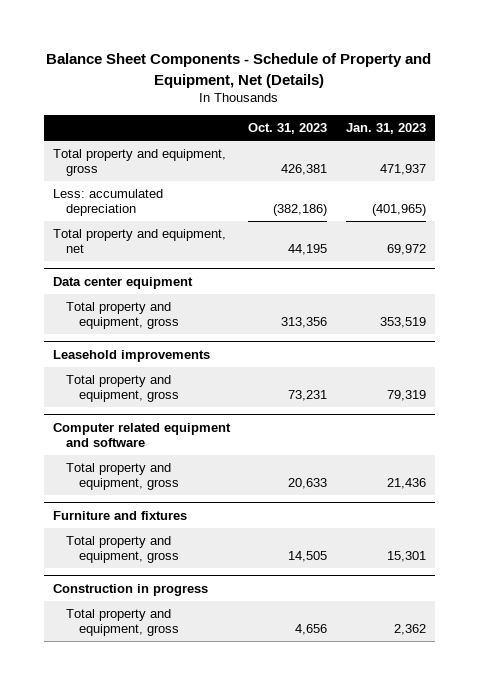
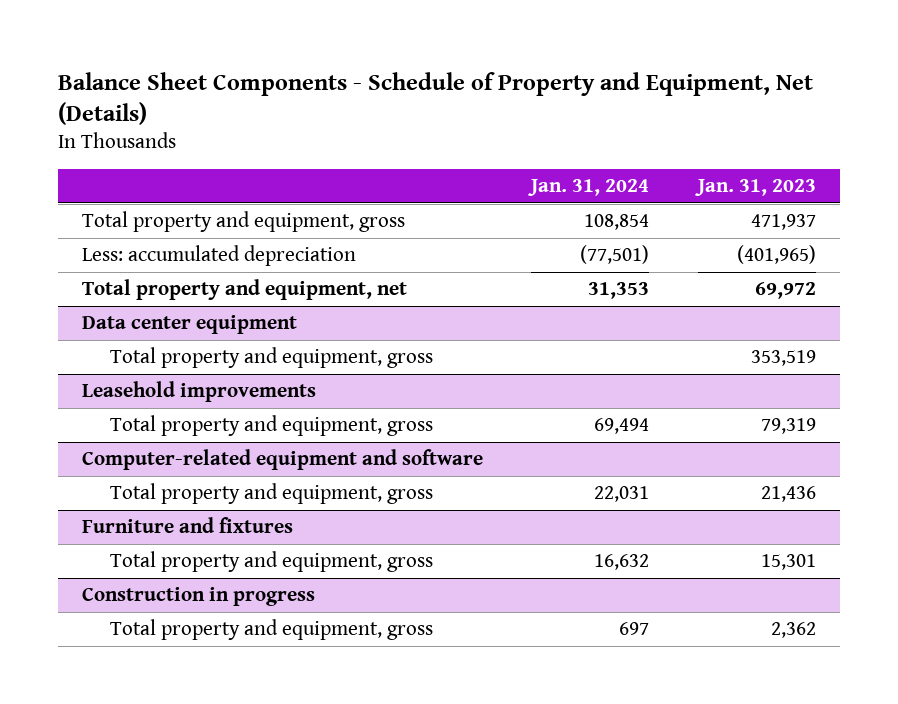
[248,123,328,135] Oct. 31, 2023 -> none
none -> [528,179,650,197] Jan. 31, 2024
[52,422,231,448] Computer related equipment and software -> [82,449,484,471] Computer-related equipment and software

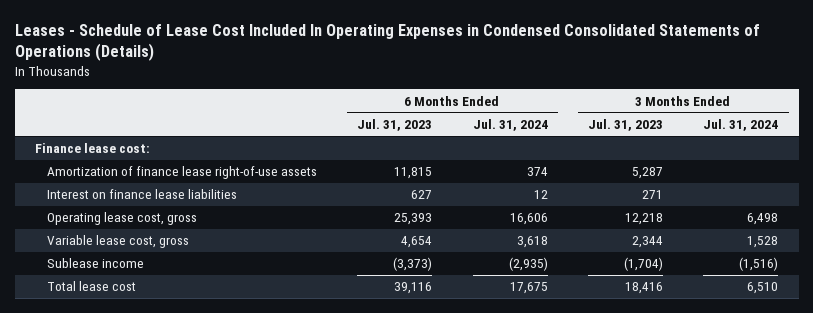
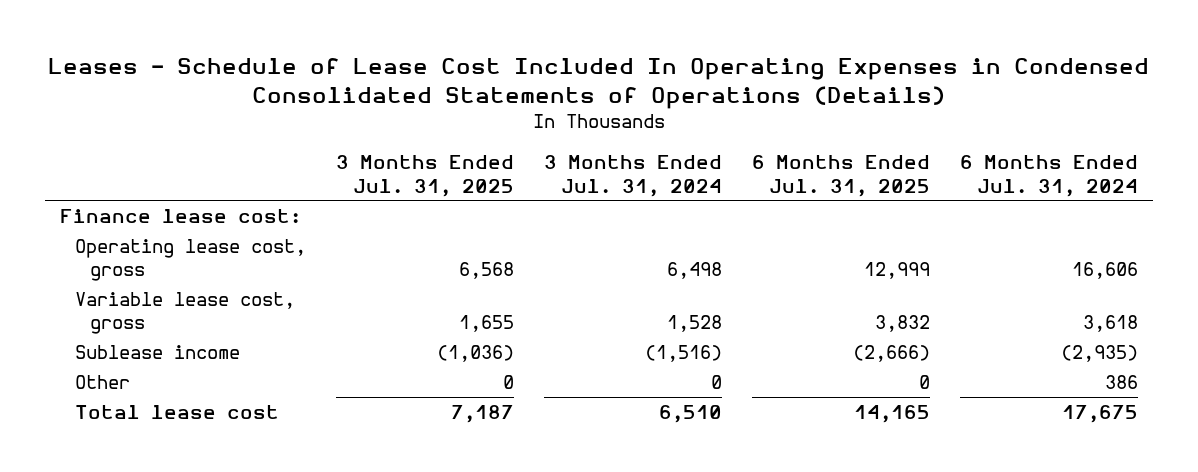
[357,118,433,131] Jul. 31, 2023 -> none
[587,118,663,131] Jul. 31, 2023 -> none
none -> [336,155,515,197] 3 Months Ended Jul. 31, 2025
none -> [752,155,931,197] 6 Months Ended Jul. 31, 2025
[46,166,317,180] Amortization of finance lease right-of-use assets -> none
[46,189,237,200] Interest on finance lease liabilities -> none
none -> [75,375,131,390] Other

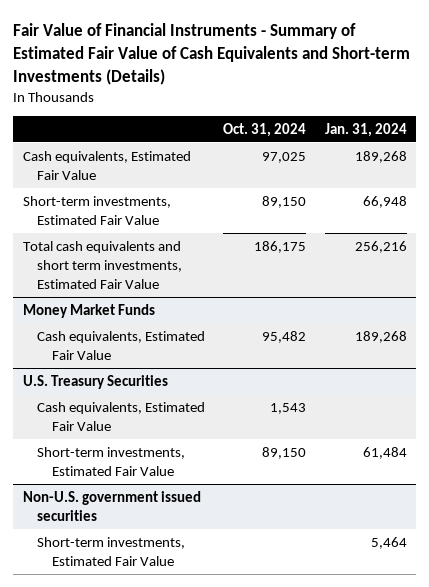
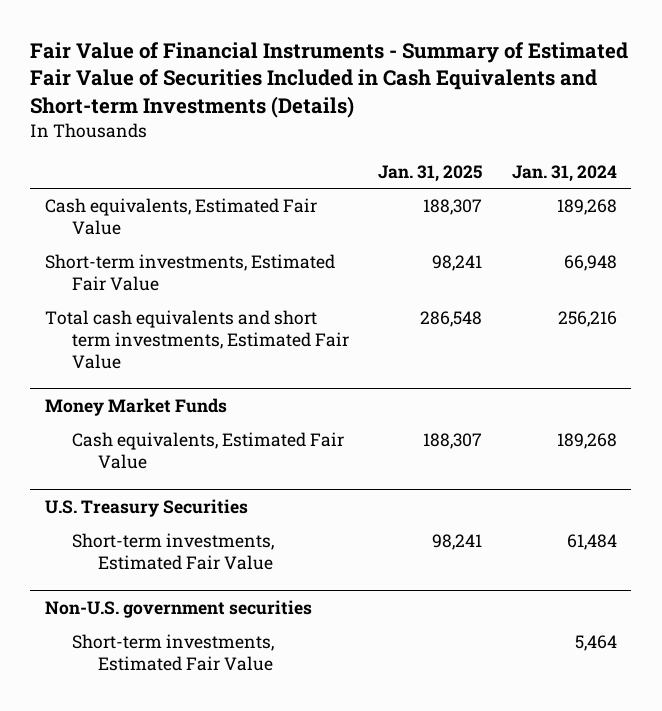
[13,23,411,85] Fair Value of Financial Instruments - Summary of Estimated Fair Value of Cash Equivalents and Short-term Investments (Details) -> [30,41,629,118] Fair Value of Financial Instruments - Summary of Estimated Fair Value of Securities Included in Cash Equivalents and Short-term Investments (Details)
[223,122,307,137] Oct. 31, 2024 -> none
none -> [378,164,483,182] Jan. 31, 2025
[37,401,206,431] Cash equivalents, Estimated Fair Value -> none
[22,490,201,521] Non-U.S. government issued securities -> [45,600,313,619] Non-U.S. government securities

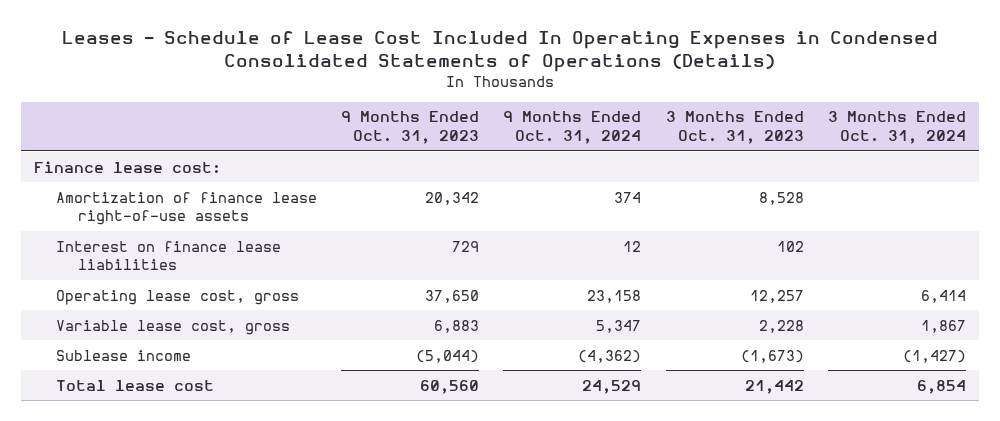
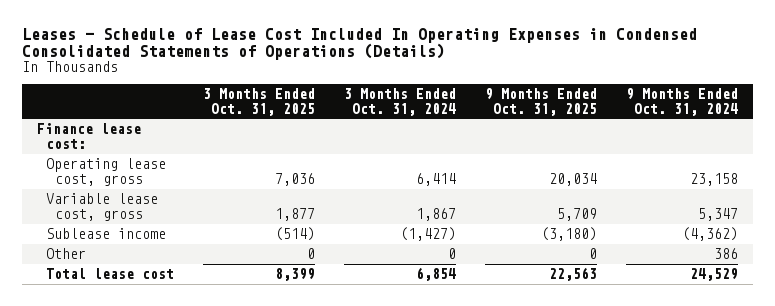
[341,111,480,145] 9 Months Ended Oct. 31, 2023 -> none
[665,111,804,145] 3 Months Ended Oct. 31, 2023 -> none
none -> [202,88,315,116] 3 Months Ended Oct. 31, 2025
none -> [485,88,598,116] 9 Months Ended Oct. 31, 2025
[55,191,317,226] Amortization of finance lease right-of-use assets -> none
[55,240,281,271] Interest on finance lease liabilities -> none
none -> [45,248,86,260] Other

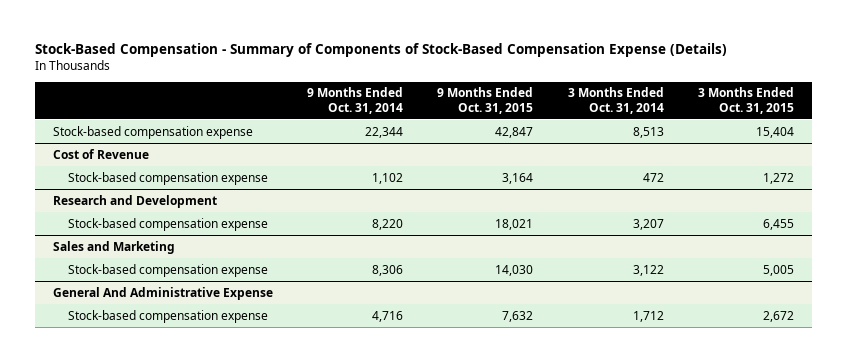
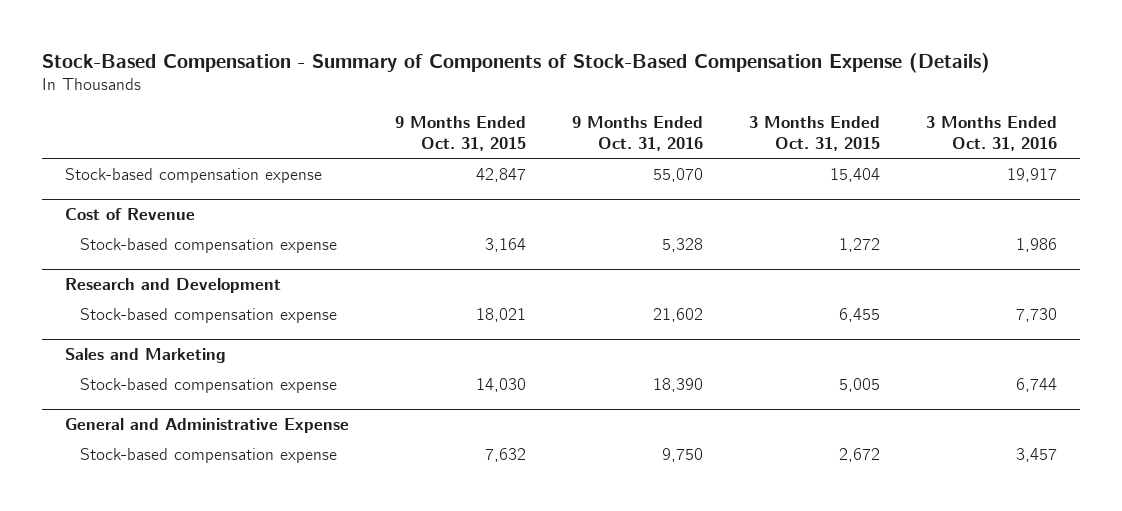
[307,87,404,114] 9 Months Ended Oct. 31, 2014 -> none
[567,87,664,114] 3 Months Ended Oct. 31, 2014 -> none
none -> [571,115,703,152] 9 Months Ended Oct. 31, 2016
none -> [926,115,1058,152] 3 Months Ended Oct. 31, 2016
[52,286,273,300] General And Administrative Expense -> [64,418,349,434] General and Administrative Expense

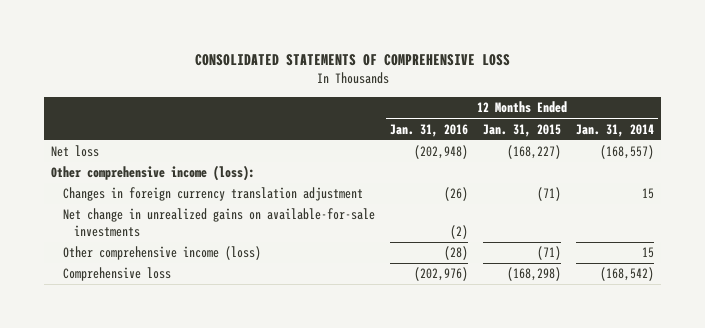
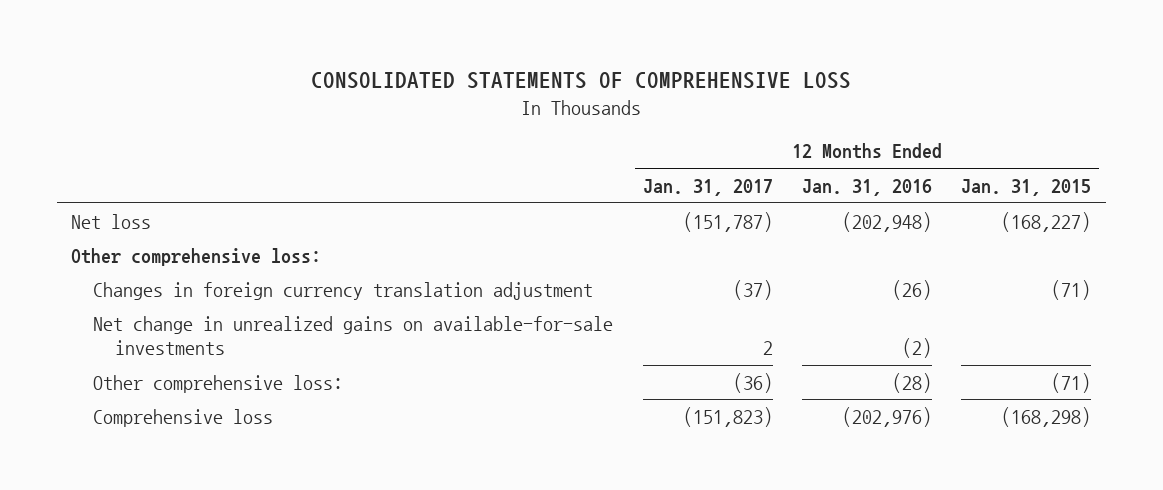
[575,123,654,137] Jan. 31, 2014 -> none
none -> [642,178,773,196] Jan. 31, 2017
[51,165,256,182] Other comprehensive income (loss): -> [71,247,322,266] Other comprehensive loss:
[62,246,261,261] Other comprehensive income (loss) -> [93,374,344,393] Other comprehensive loss:

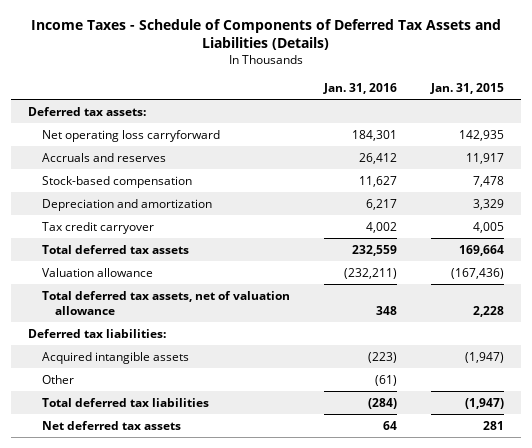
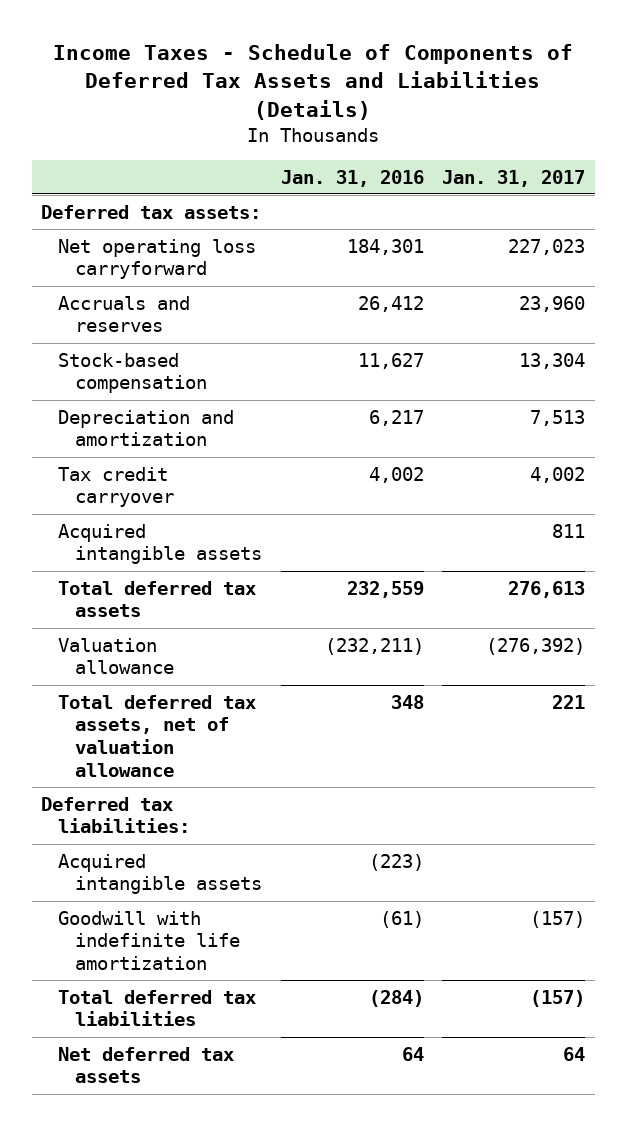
[429,83,504,95] Jan. 31, 2015 -> none
none -> [442,169,586,187] Jan. 31, 2017
none -> [58,523,262,565] Acquired intangible assets
[41,374,74,384] Other -> none
none -> [58,910,240,971] Goodwill with indefinite life amortization

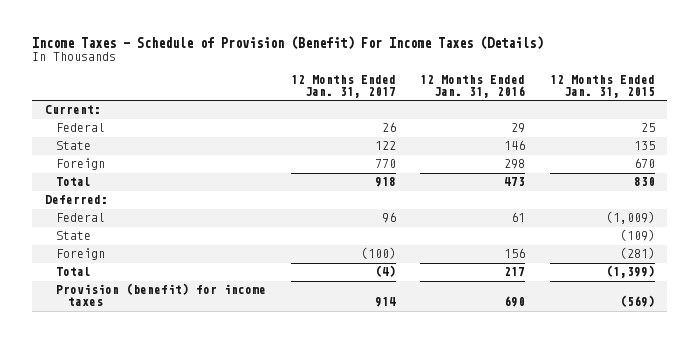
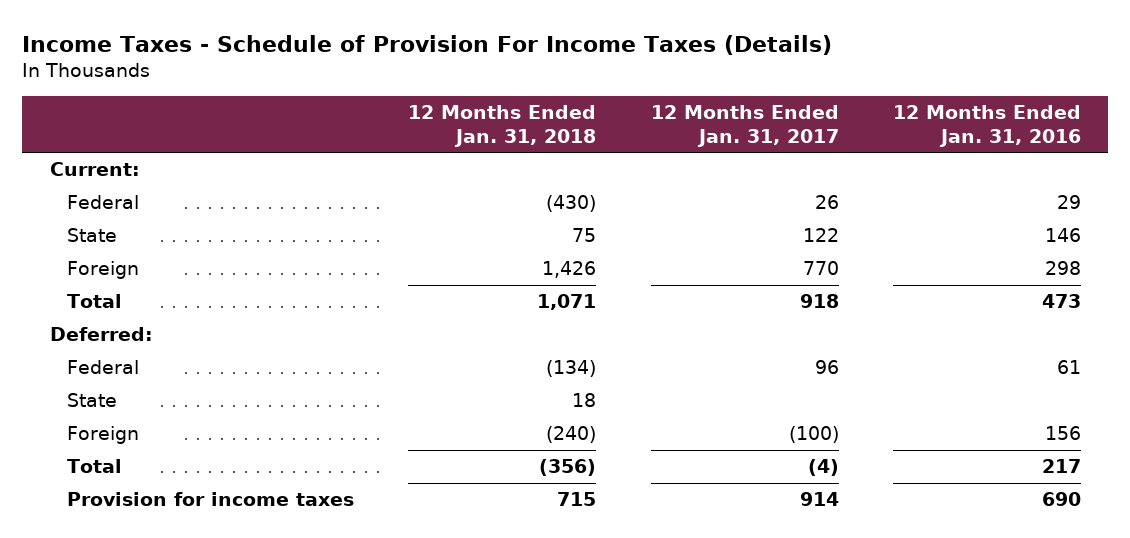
[32,35,544,50] Income Taxes - Schedule of Provision (Benefit) For Income Taxes (Details) -> [22,34,833,55] Income Taxes - Schedule of Provision For Income Taxes (Details)
[549,75,655,98] 12 Months Ended Jan. 31, 2015 -> none
none -> [408,105,597,147] 12 Months Ended Jan. 31, 2018
[56,283,267,307] Provision (benefit) for income taxes -> [67,492,355,507] Provision for income taxes

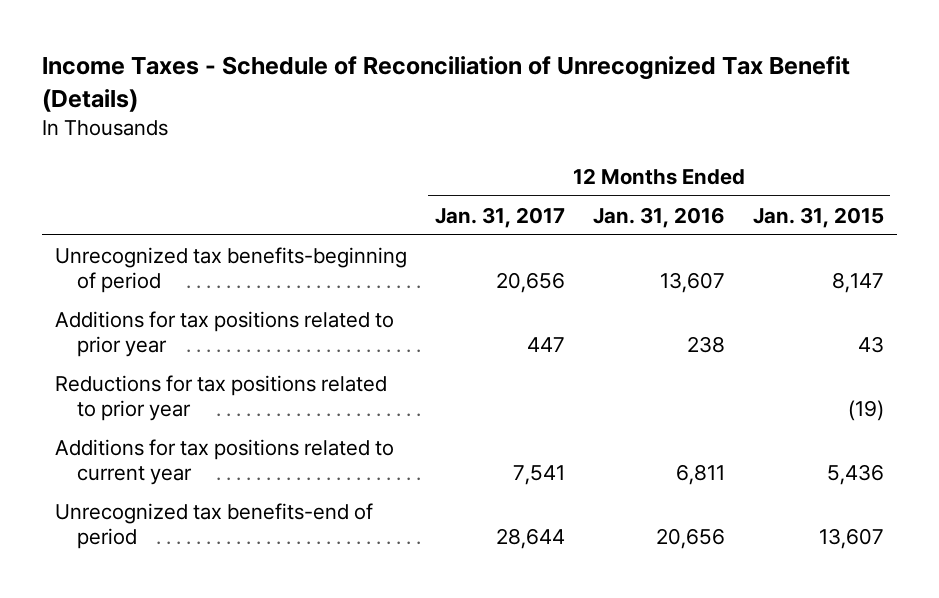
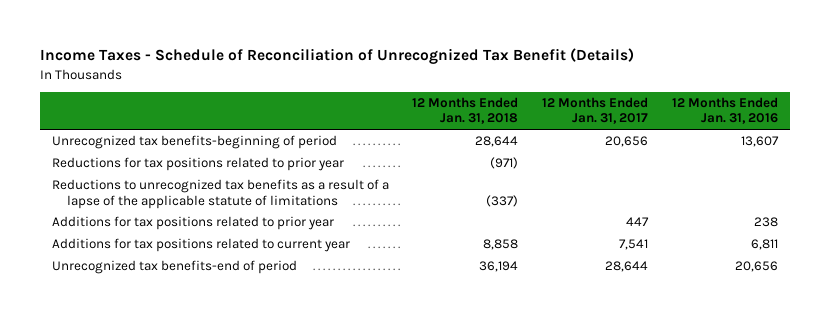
[752,206,884,228] Jan. 31, 2015 -> none
none -> [412,96,519,125] 12 Months Ended Jan. 31, 2018
none -> [51,178,389,209] Reductions to unrecognized tax benefits as a result of a lapse of the applicable statute of limitations
[55,311,395,358] Additions for tax positions related to prior year -> [51,215,334,230] Additions for tax positions related to prior year

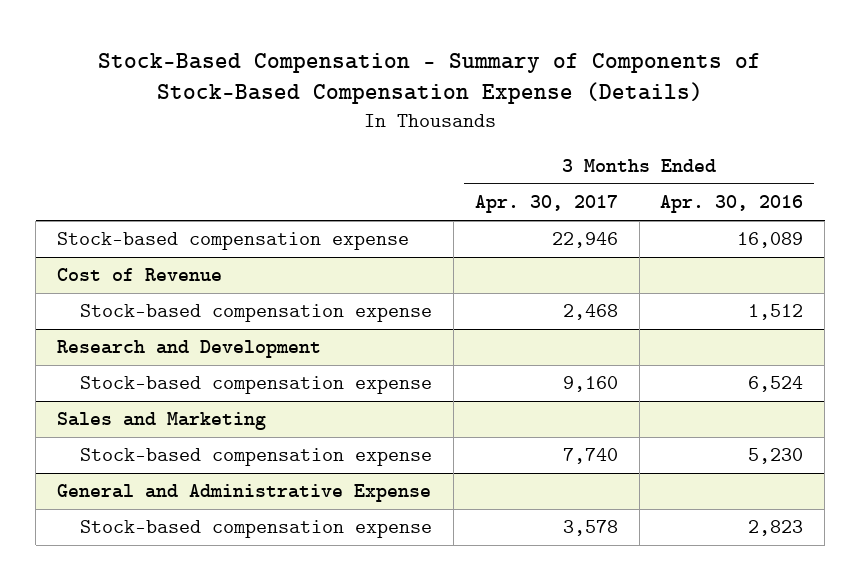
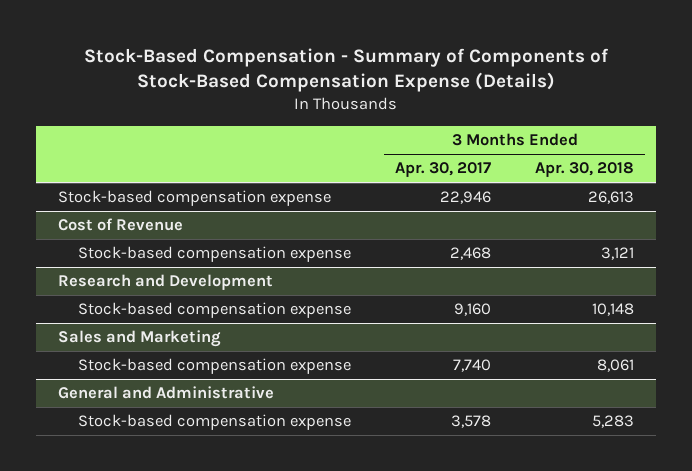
[660,195,804,214] Apr. 30, 2016 -> none
none -> [535,162,635,178] Apr. 30, 2018
[57,484,432,503] General and Administrative Expense -> [58,386,275,400] General and Administrative

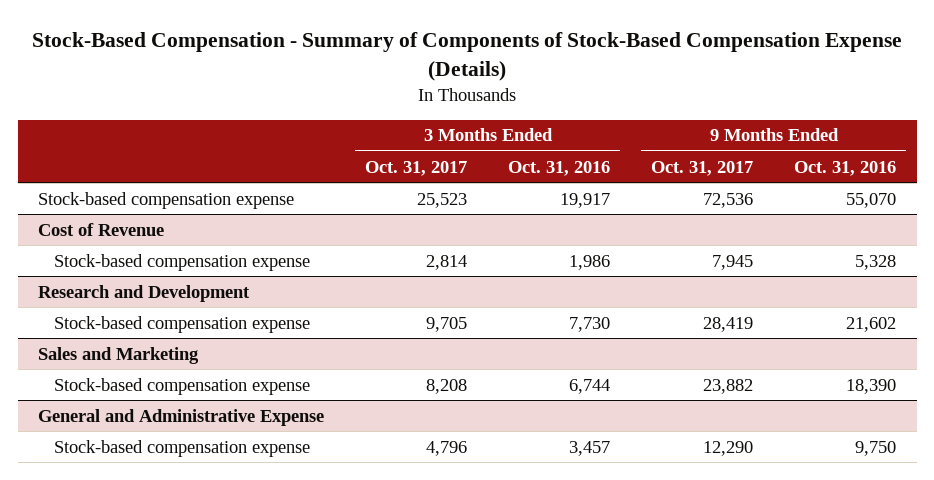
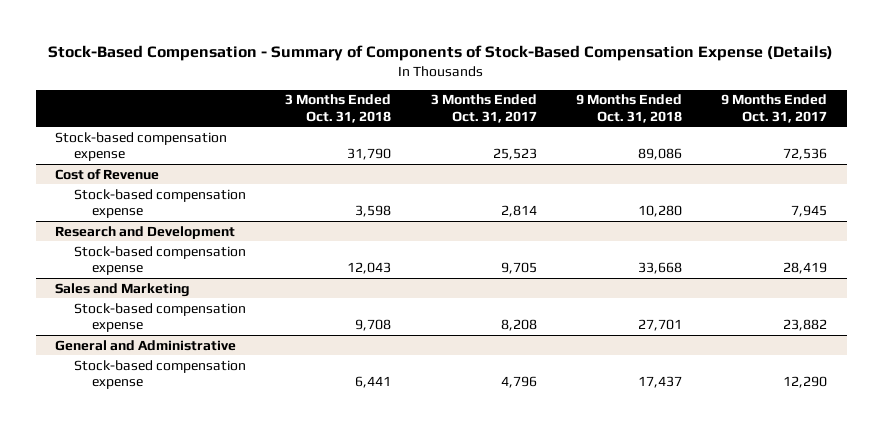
[508,160,611,176] Oct. 31, 2016 -> none
[794,160,897,176] Oct. 31, 2016 -> none
none -> [285,94,392,123] 3 Months Ended Oct. 31, 2018
none -> [576,94,683,123] 9 Months Ended Oct. 31, 2018
[38,408,325,426] General and Administrative Expense -> [55,339,237,351] General and Administrative

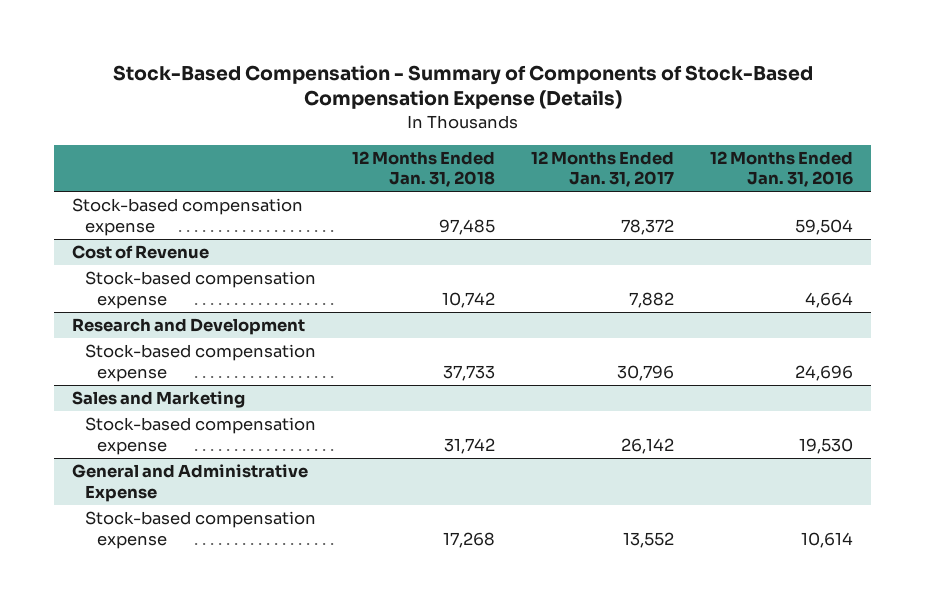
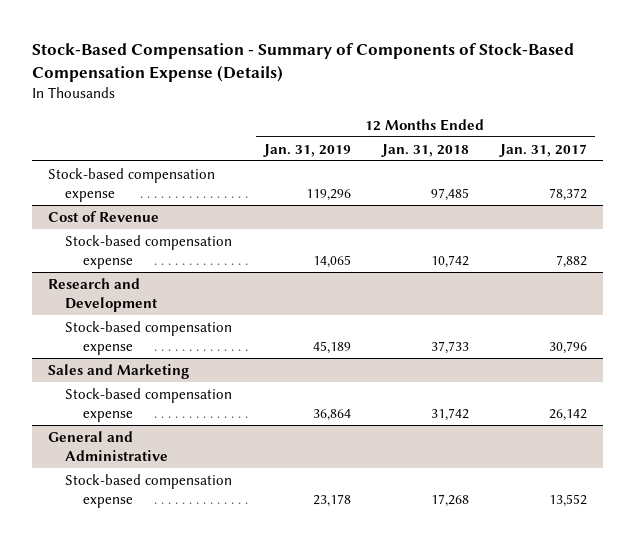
[710,150,854,188] 12 Months Ended Jan. 31, 2016 -> none
none -> [262,143,351,157] Jan. 31, 2019
[71,464,308,502] General and Administrative Expense -> [47,430,169,461] General and Administrative

